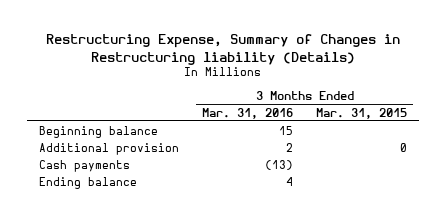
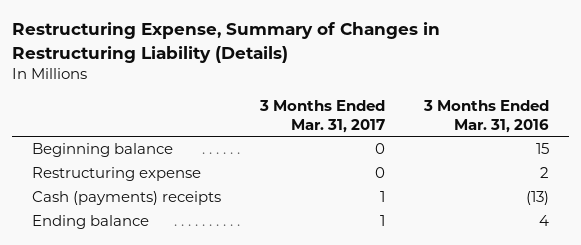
[46,34,401,65] Restructuring Expense, Summary of Changes in Restructuring liability (Details) -> [12,22,441,63] Restructuring Expense, Summary of Changes in Restructuring Liability (Details)
[316,107,408,119] Mar. 31, 2015 -> none
none -> [259,100,386,133] 3 Months Ended Mar. 31, 2017
[38,142,179,155] Additional provision -> [31,167,201,182] Restructuring expense
[38,159,130,172] Cash payments -> [31,191,221,206] Cash (payments) receipts

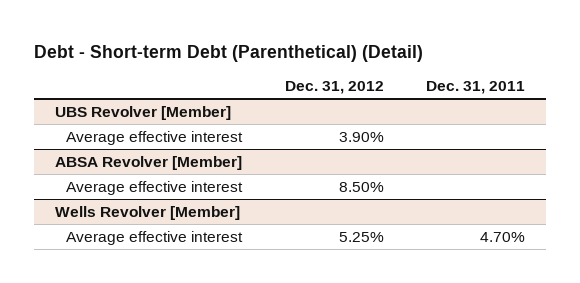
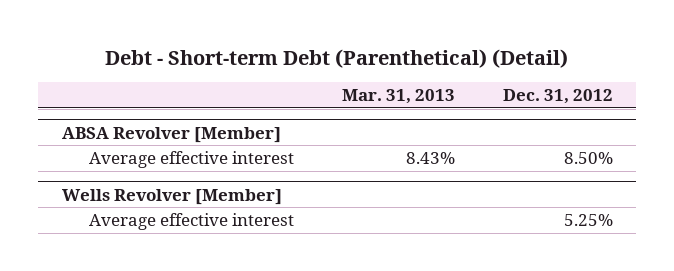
[426,81,526,95] Dec. 31, 2011 -> none
none -> [341,89,455,105] Mar. 31, 2013
[55,105,232,120] UBS Revolver [Member] -> none
[65,130,243,145] Average effective interest -> none

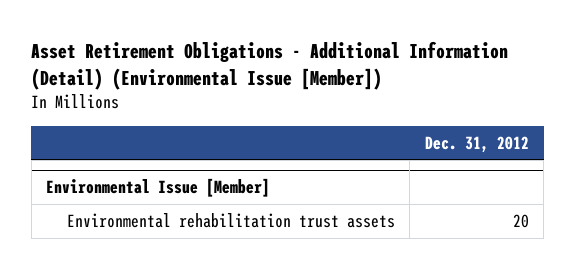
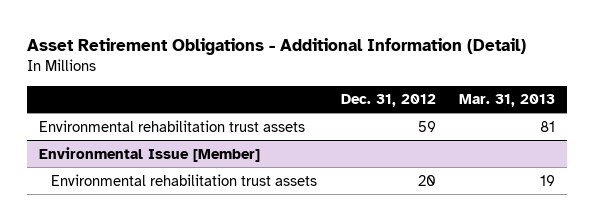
[31,40,509,90] Asset Retirement Obligations - Additional Information (Detail) (Environmental Issue [Member]) -> [27,37,527,55] Asset Retirement Obligations - Additional Information (Detail)
none -> [459,94,556,108] Mar. 31, 2013
none -> [39,119,306,132] Environmental rehabilitation trust assets

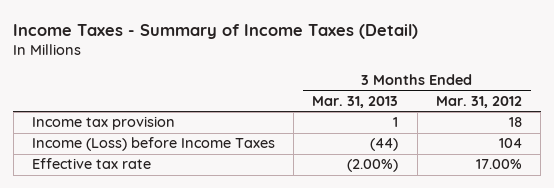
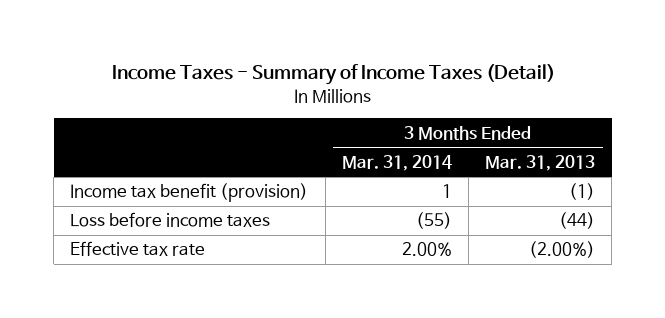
[436,95,523,108] Mar. 31, 2012 -> none
none -> [341,154,452,171] Mar. 31, 2014
[31,116,175,131] Income tax provision -> [70,183,309,203] Income tax benefit (provision)
[393,117,399,128] 1 -> [569,183,596,201] (1)
[31,137,275,152] Income (Loss) before Income Taxes -> [70,212,271,228] Loss before income taxes

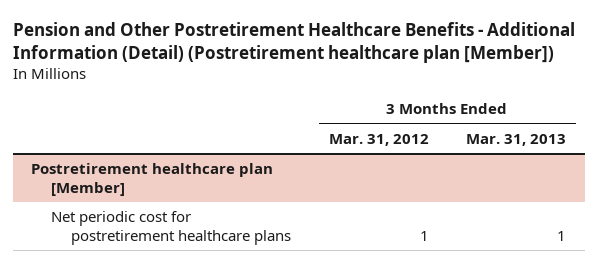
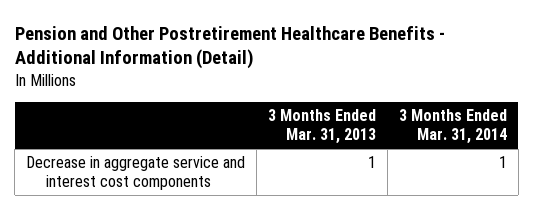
[12,21,575,63] Pension and Other Postretirement Healthcare Benefits - Additional Information (Detail) (Postretirement healthcare plan [Member]) -> [14,25,445,70] Pension and Other Postretirement Healthcare Benefits - Additional Information (Detail)
[328,133,429,146] Mar. 31, 2012 -> none
none -> [399,109,508,145] 3 Months Ended Mar. 31, 2014
[31,163,274,196] Postretirement healthcare plan [Member] -> none
[51,211,291,245] Net periodic cost for postretirement healthcare plans -> [26,156,246,191] Decrease in aggregate service and interest cost components

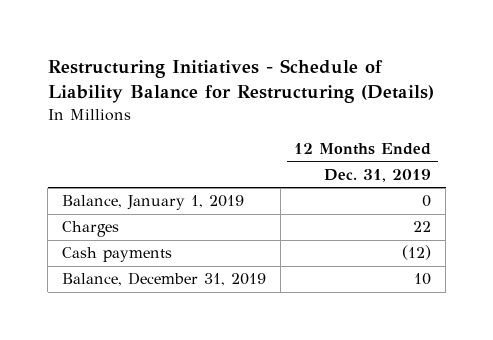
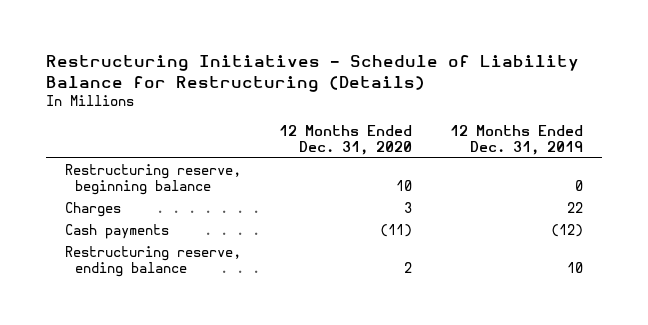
none -> [279,124,413,155] 12 Months Ended Dec. 31, 2020
[61,195,244,211] Balance, January 1, 2019 -> [65,164,242,196] Restructuring reserve, beginning balance
[61,272,266,287] Balance, December 31, 2019 -> [65,246,242,278] Restructuring reserve, ending balance

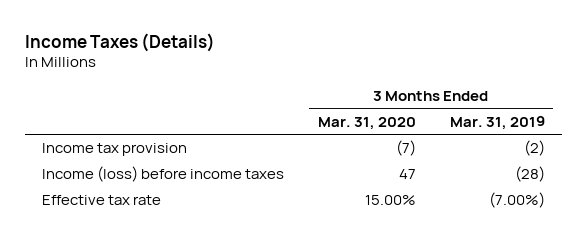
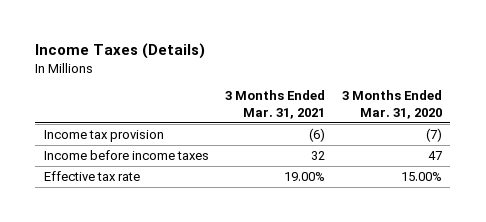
[449,115,545,130] Mar. 31, 2019 -> none
none -> [225,90,326,119] 3 Months Ended Mar. 31, 2021
[41,166,284,183] Income (loss) before income taxes -> [43,149,209,160] Income before income taxes

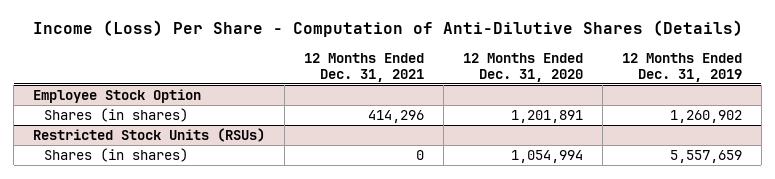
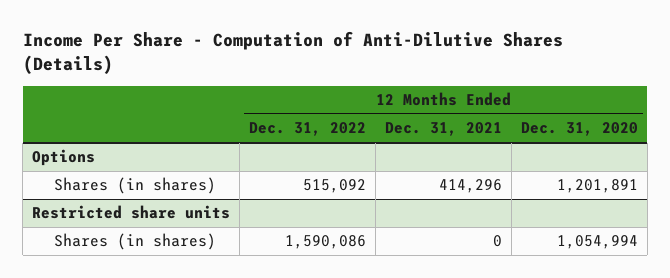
[32,20,743,38] Income (Loss) Per Share - Computation of Anti-Dilutive Shares (Details) -> [22,31,563,75] Income Per Share - Computation of Anti-Dilutive Shares (Details)
[621,52,742,82] 12 Months Ended Dec. 31, 2019 -> none
none -> [249,122,367,137] Dec. 31, 2022
[33,88,202,103] Employee Stock Option -> [32,149,96,167] Options
[33,127,266,142] Restricted Stock Units (RSUs) -> [32,205,231,220] Restricted share units

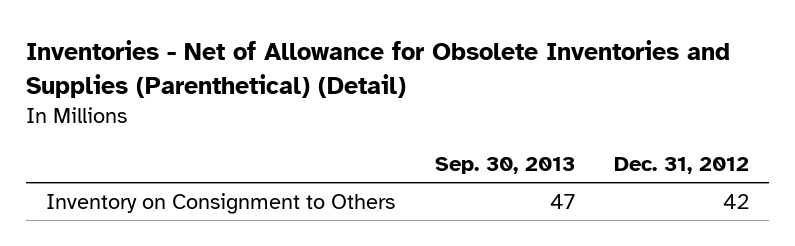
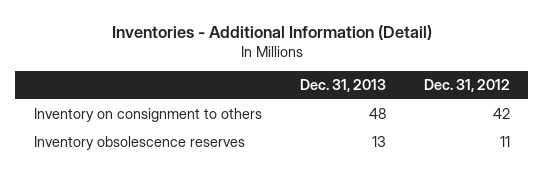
[26,39,731,98] Inventories - Net of Allowance for Obsolete Inventories and Supplies (Parenthetical) (Detail) -> [111,24,432,40] Inventories - Additional Information (Detail)
[434,157,575,175] Sep. 30, 2013 -> none
none -> [299,79,386,93] Dec. 31, 2013
[46,193,396,215] Inventory on Consignment to Others -> [34,108,263,123] Inventory on consignment to others
none -> [34,136,246,151] Inventory obsolescence reserves

